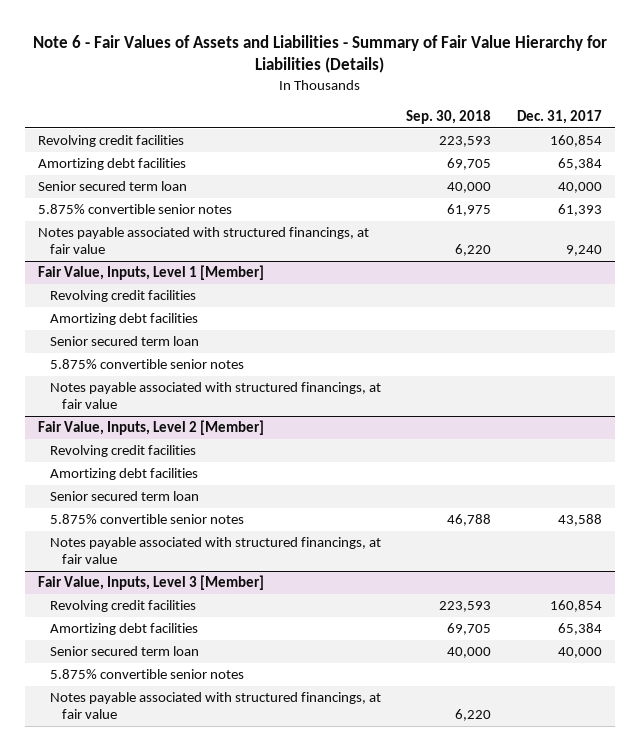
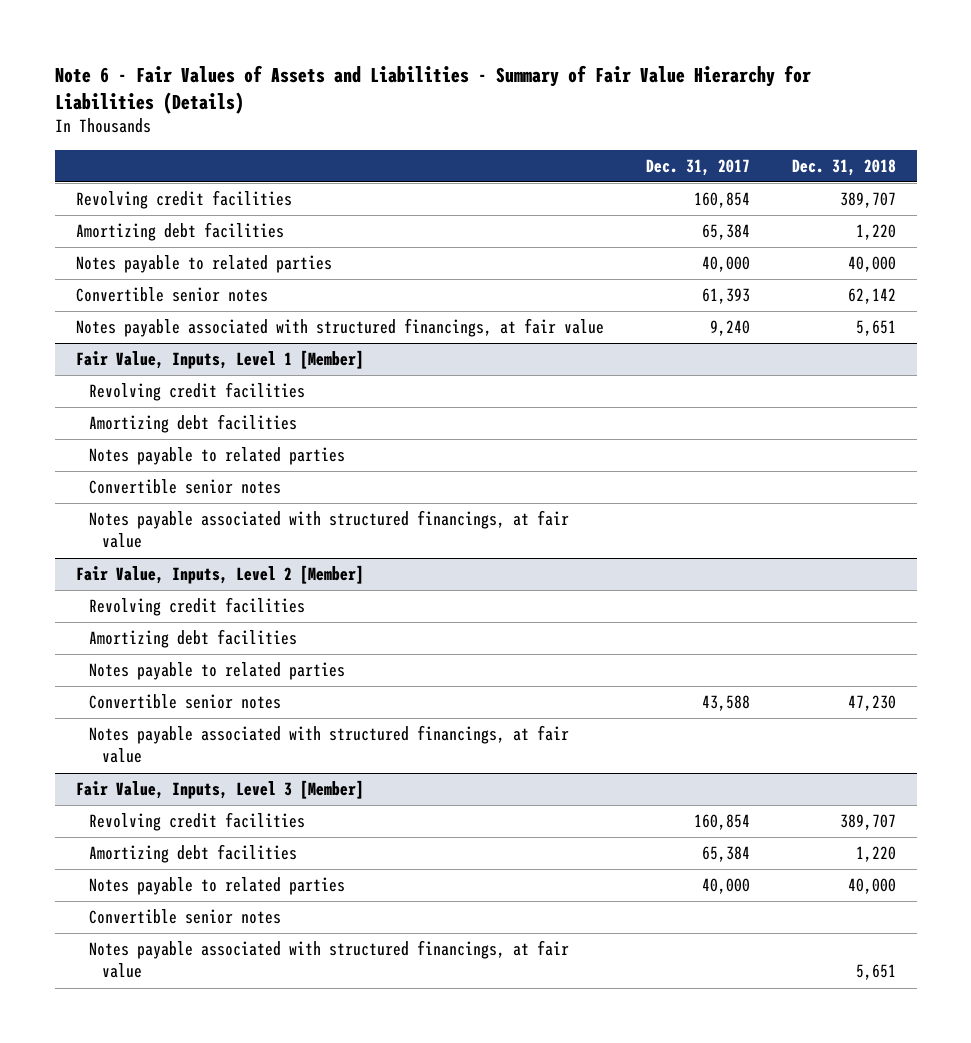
[406,110,492,125] Sep. 30, 2018 -> none
none -> [791,158,896,176] Dec. 31, 2018
[37,181,187,192] Senior secured term loan -> [75,255,332,274] Notes payable to related parties
[37,204,232,215] 5.875% convertible senior notes -> [75,287,268,303] Convertible senior notes
[49,336,199,347] Senior secured term loan -> [88,447,345,466] Notes payable to related parties
[49,359,244,370] 5.875% convertible senior notes -> [88,479,281,495] Convertible senior notes
[49,491,199,502] Senior secured term loan -> [88,662,345,681] Notes payable to related parties
[49,514,244,525] 5.875% convertible senior notes -> [88,694,281,710] Convertible senior notes
[49,646,199,657] Senior secured term loan -> [88,877,345,896] Notes payable to related parties
[49,669,244,680] 5.875% convertible senior notes -> [88,909,281,925] Convertible senior notes

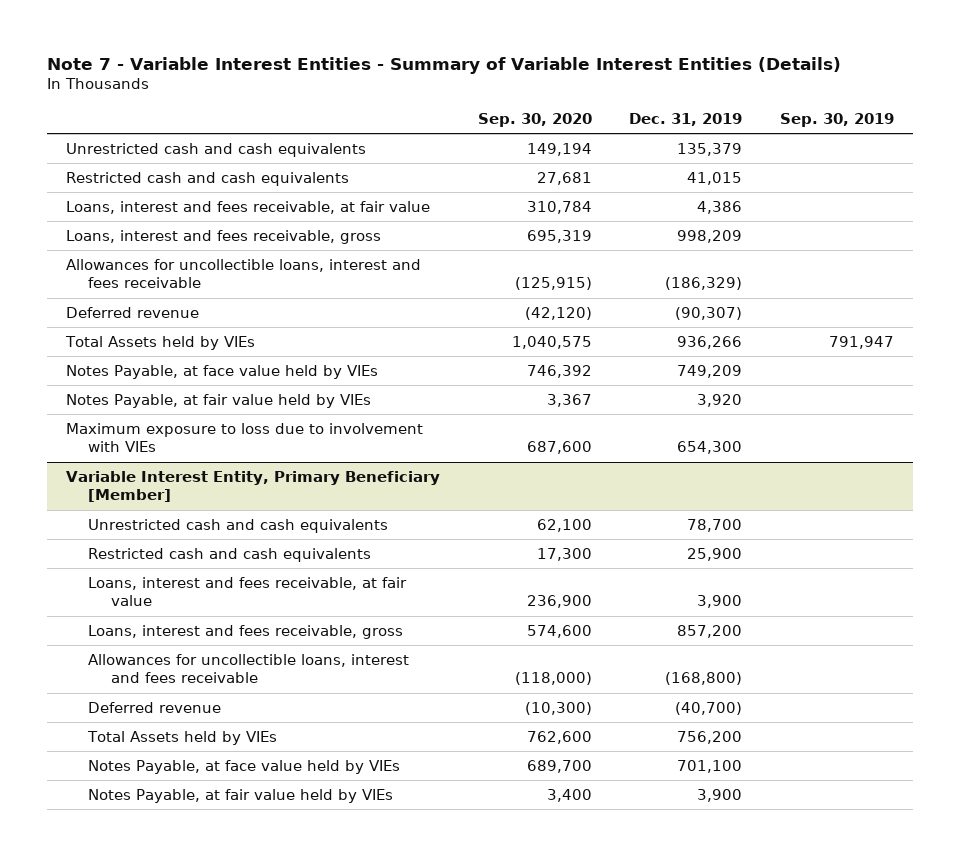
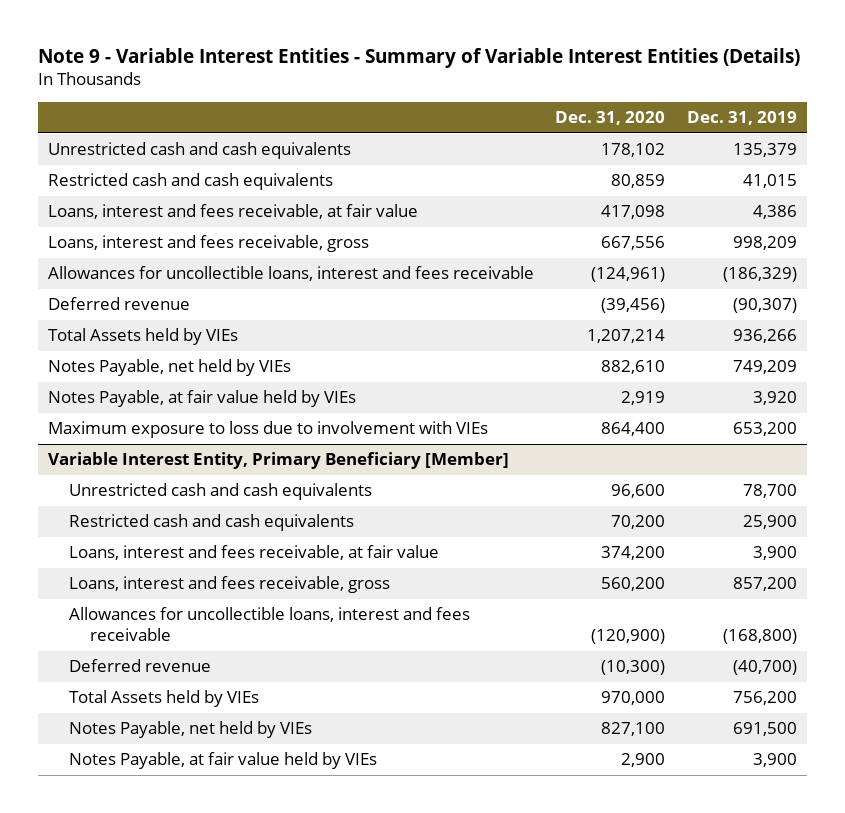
[47,56,842,74] Note 7 - Variable Interest Entities - Summary of Variable Interest Entities (Details) -> [37,48,800,69] Note 9 - Variable Interest Entities - Summary of Variable Interest Entities (Details)
[477,113,592,128] Sep. 30, 2020 -> none
[780,113,895,128] Sep. 30, 2019 -> none
none -> [555,111,666,126] Dec. 31, 2020
[66,364,379,379] Notes Payable, at face value held by VIEs -> [48,359,292,377] Notes Payable, net held by VIEs
[677,441,743,455] 654,300 -> [732,422,797,437] 653,200
[88,759,401,774] Notes Payable, at face value held by VIEs -> [69,721,313,739] Notes Payable, net held by VIEs
[677,759,743,773] 701,100 -> [732,722,797,737] 691,500

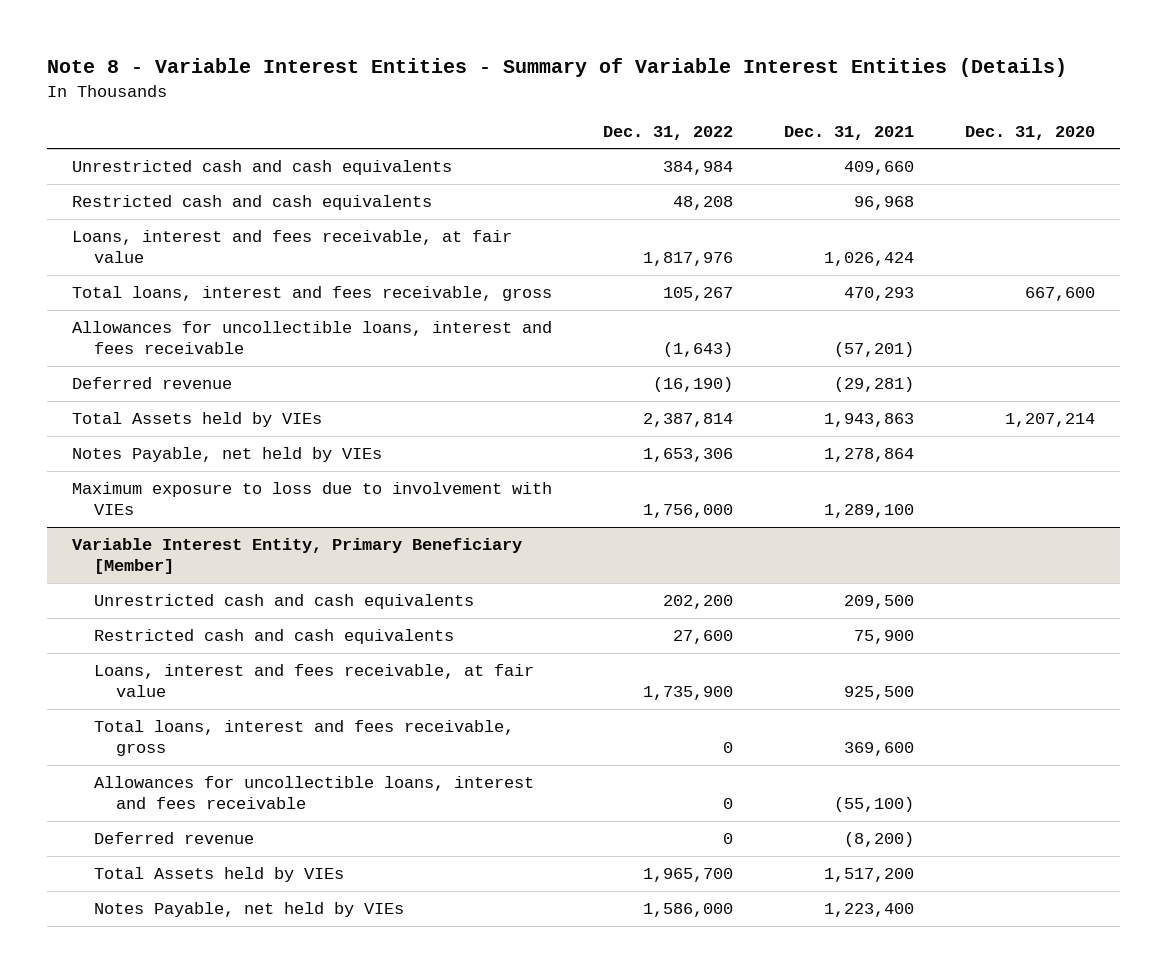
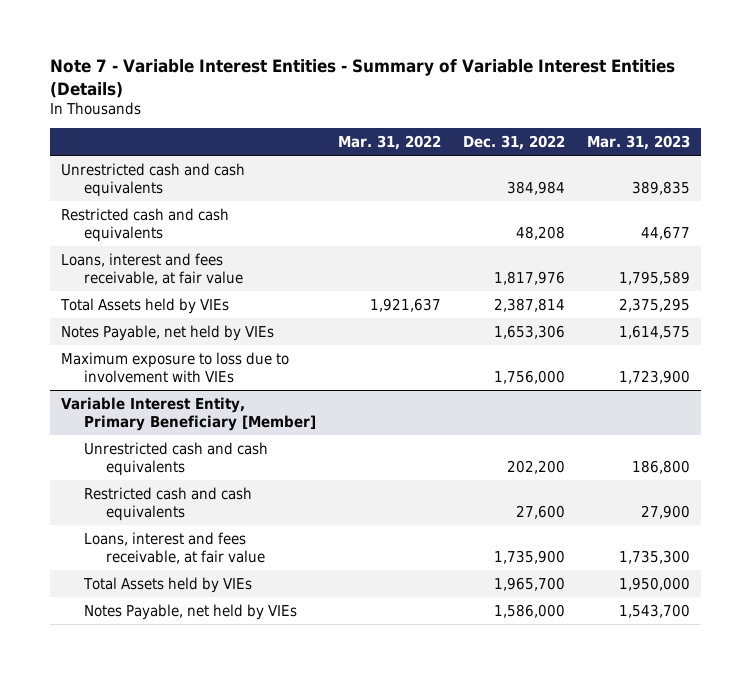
[46,58,1067,78] Note 8 - Variable Interest Entities - Summary of Variable Interest Entities (Details) -> [49,59,675,98] Note 7 - Variable Interest Entities - Summary of Variable Interest Entities (Details)
[783,125,914,140] Dec. 31, 2021 -> none
[964,125,1095,140] Dec. 31, 2020 -> none
none -> [337,135,441,151] Mar. 31, 2022
none -> [586,135,690,151] Mar. 31, 2023
[72,285,553,301] Total loans, interest and fees receivable, gross -> none
[72,320,553,355] Allowances for uncollectible loans, interest and fees receivable -> none
[72,376,233,389] Deferred revenue -> none
[93,719,514,757] Total loans, interest and fees receivable, gross -> none
[93,775,534,810] Allowances for uncollectible loans, interest and fees receivable -> none
[93,831,254,844] Deferred revenue -> none

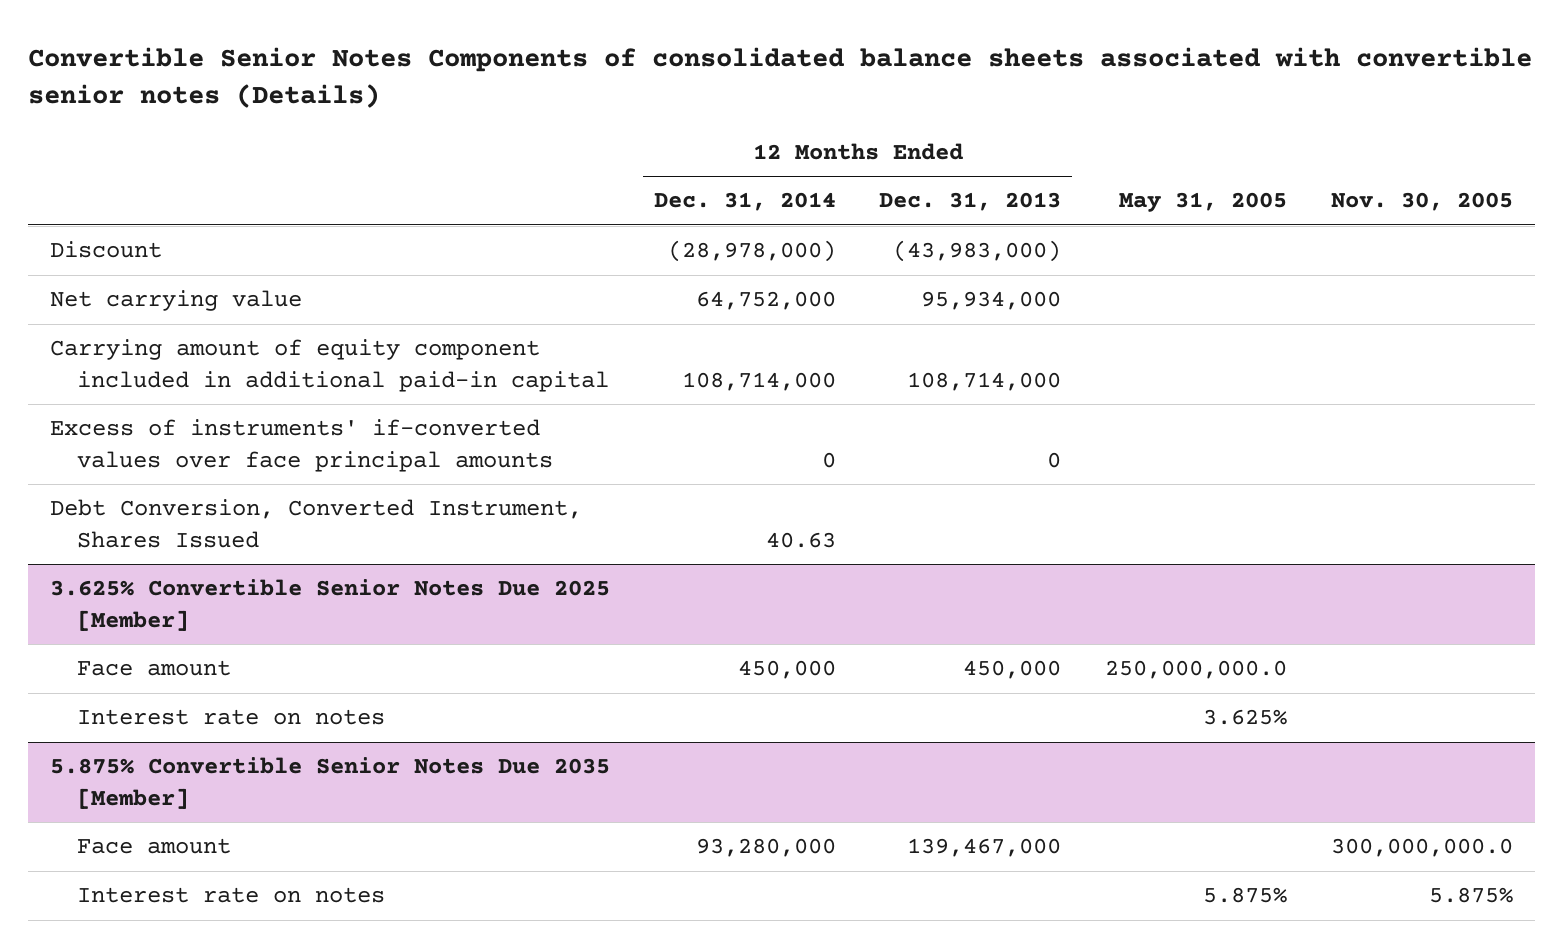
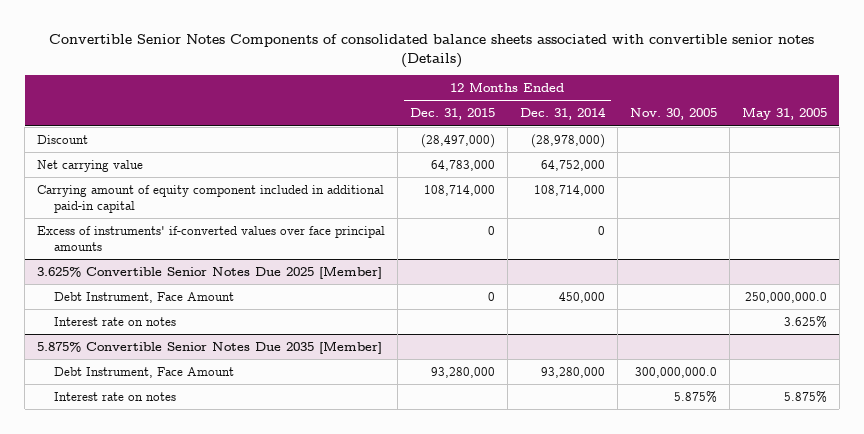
[879,192,1062,212] Dec. 31, 2013 -> none
none -> [410,108,496,121] Dec. 31, 2015
[50,499,583,548] Debt Conversion, Converted Instrument, Shares Issued -> none
[76,660,231,677] Face amount -> [54,291,235,303] Debt Instrument, Face Amount
[76,838,231,855] Face amount -> [54,366,235,378] Debt Instrument, Face Amount

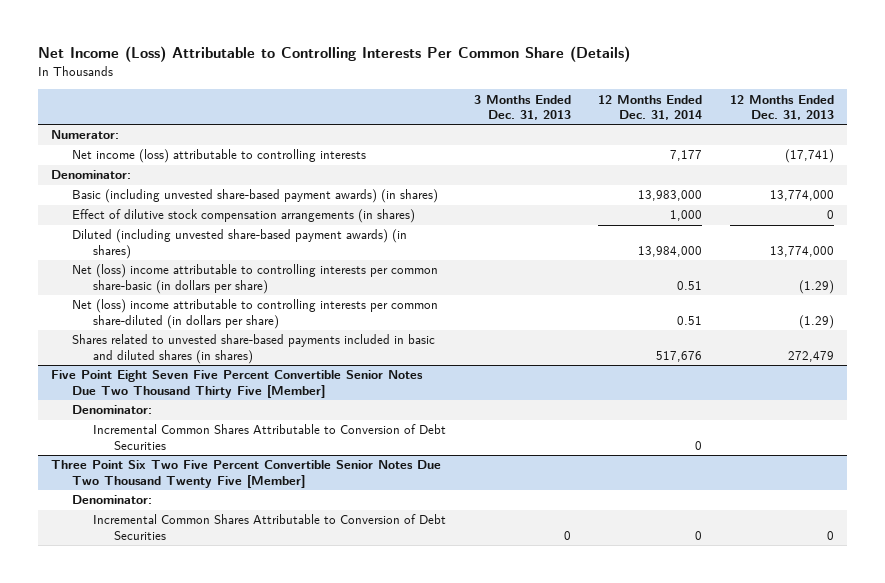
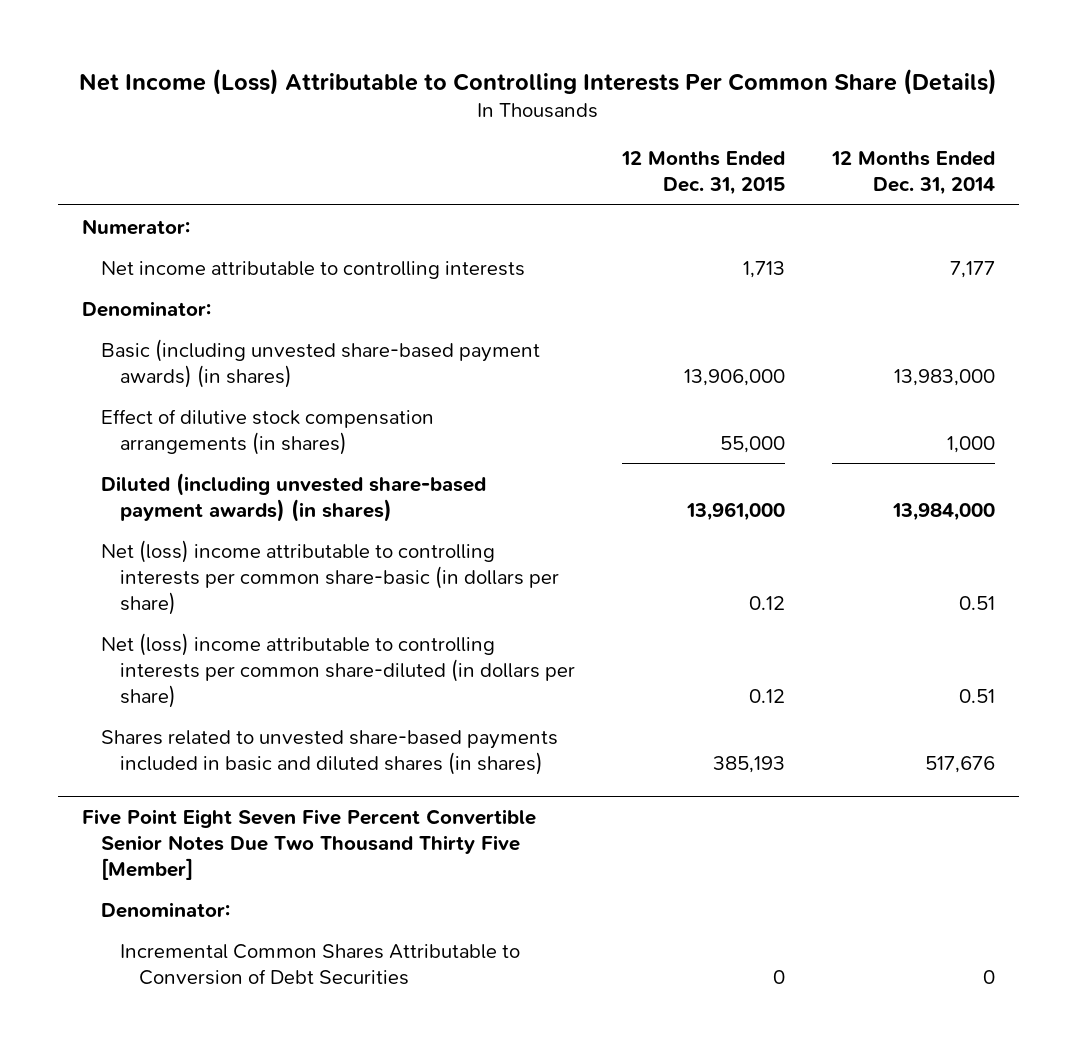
[473,94,571,121] 3 Months Ended Dec. 31, 2013 -> none
[729,94,834,121] 12 Months Ended Dec. 31, 2013 -> none
none -> [620,151,785,196] 12 Months Ended Dec. 31, 2015
[72,149,367,164] Net income (loss) attributable to controlling interests -> [100,260,525,279] Net income attributable to controlling interests
[51,460,442,488] Three Point Six Two Five Percent Convertible Senior Notes Due Two Thousand Twenty Five [Member] -> none
[72,495,153,505] Denominator: -> none
[93,514,447,540] Incremental Common Shares Attributable to Conversion of Debt Securities -> none

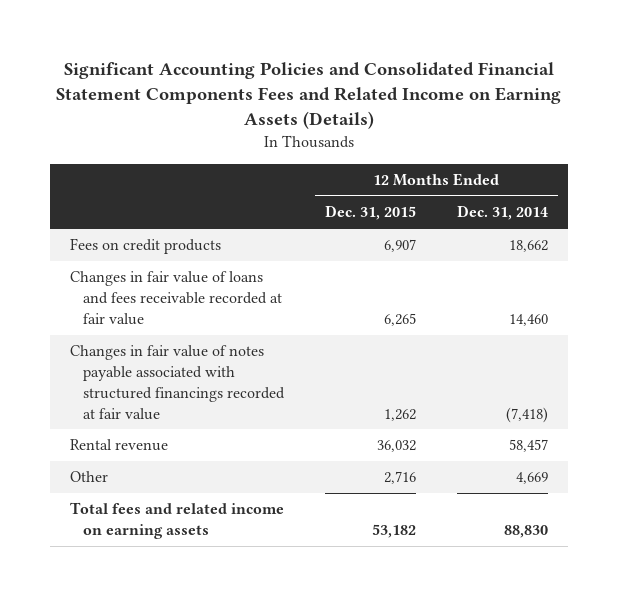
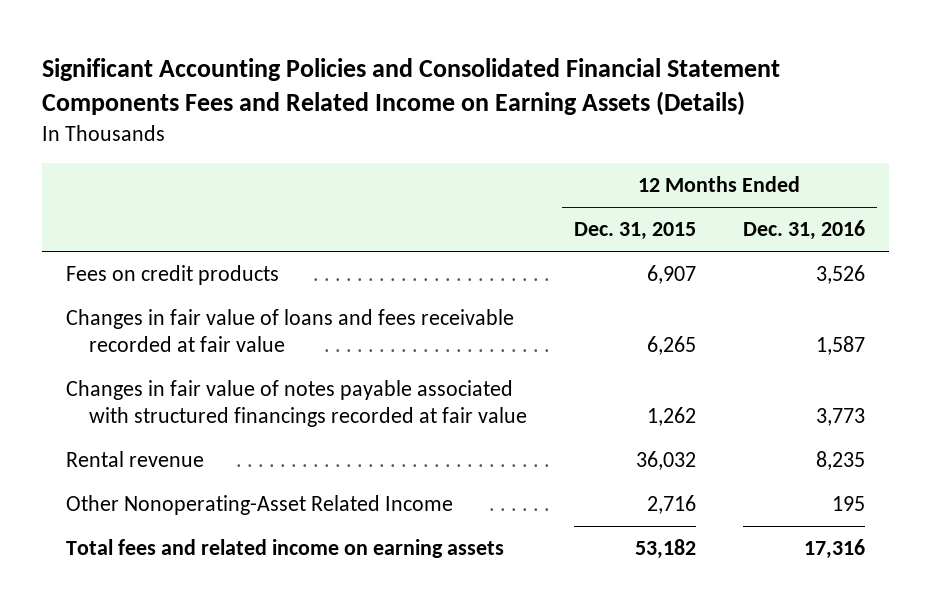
[456,205,548,221] Dec. 31, 2014 -> none
none -> [743,220,866,241] Dec. 31, 2016
[70,471,109,483] Other -> [65,495,453,516] Other Nonoperating-Asset Related Income

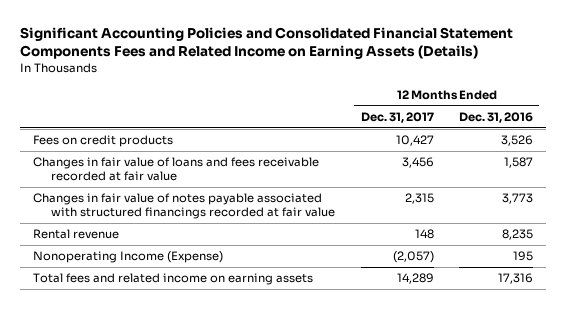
[573,222,696,241] Dec. 31, 2015 -> none
none -> [360,111,434,123] Dec. 31, 2017
[65,495,453,516] Other Nonoperating-Asset Related Income -> [32,251,223,264] Nonoperating Income (Expense)

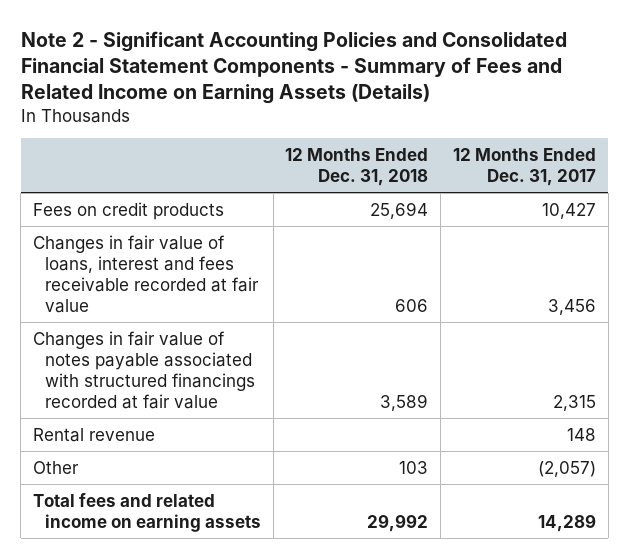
[20,27,514,60] Significant Accounting Policies and Consolidated Financial Statement Components Fees and Related Income on Earning Assets (Details) -> [20,30,567,104] Note 2 - Significant Accounting Policies and Consolidated Financial Statement Components - Summary of Fees and Related Income on Earning Assets (Details)
[458,111,533,123] Dec. 31, 2016 -> none
none -> [285,147,429,186] 12 Months Ended Dec. 31, 2018
[32,157,319,182] Changes in fair value of loans and fees receivable recorded at fair value -> [32,234,260,313] Changes in fair value of loans, interest and fees receivable recorded at fair value
[32,251,223,264] Nonoperating Income (Expense) -> [32,460,79,474] Other

